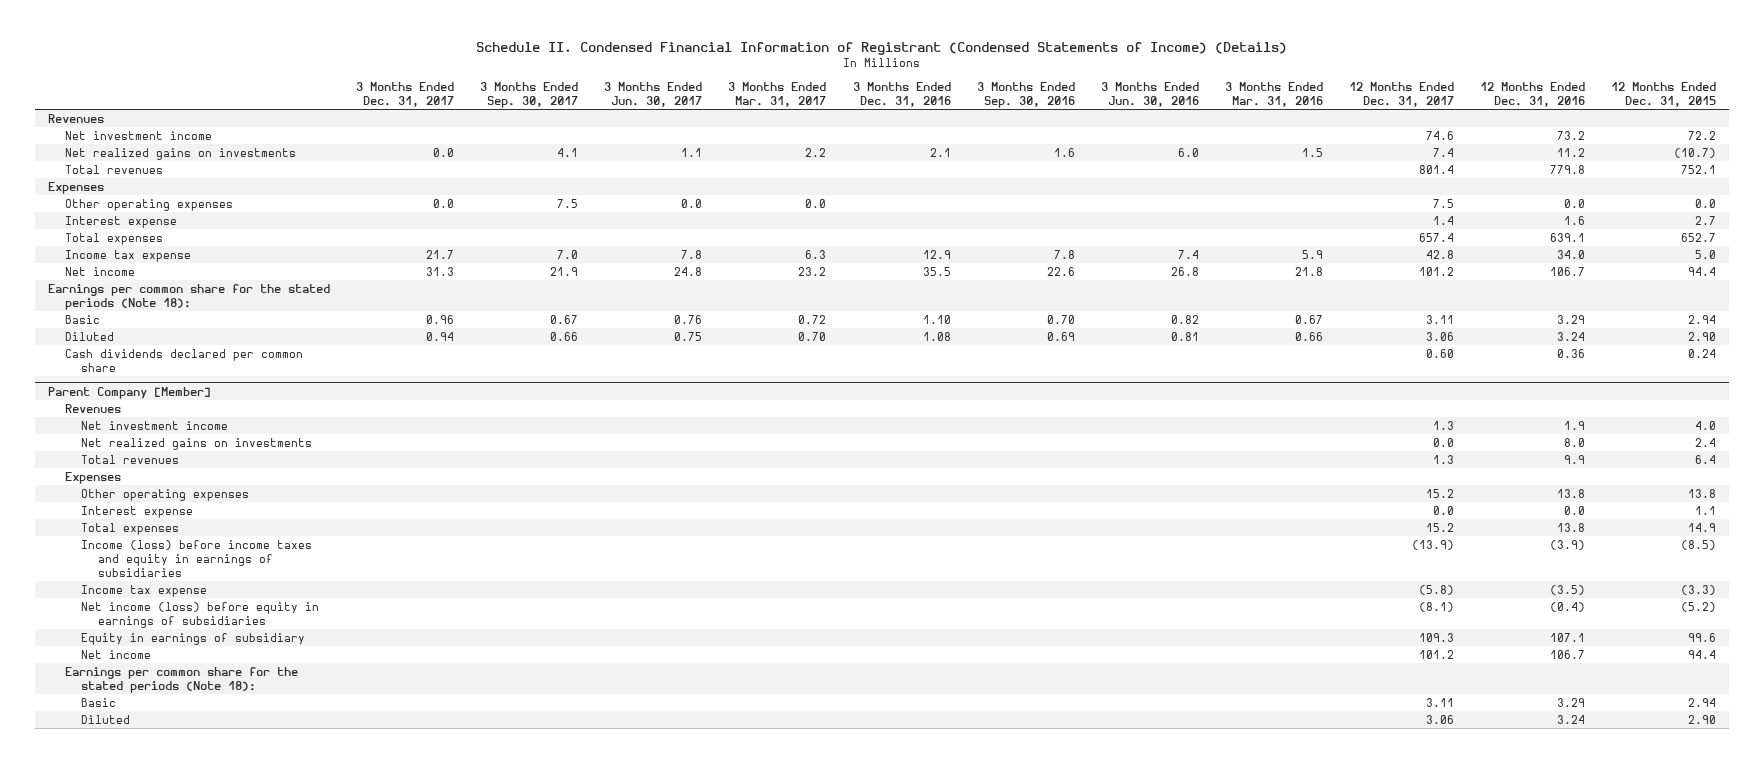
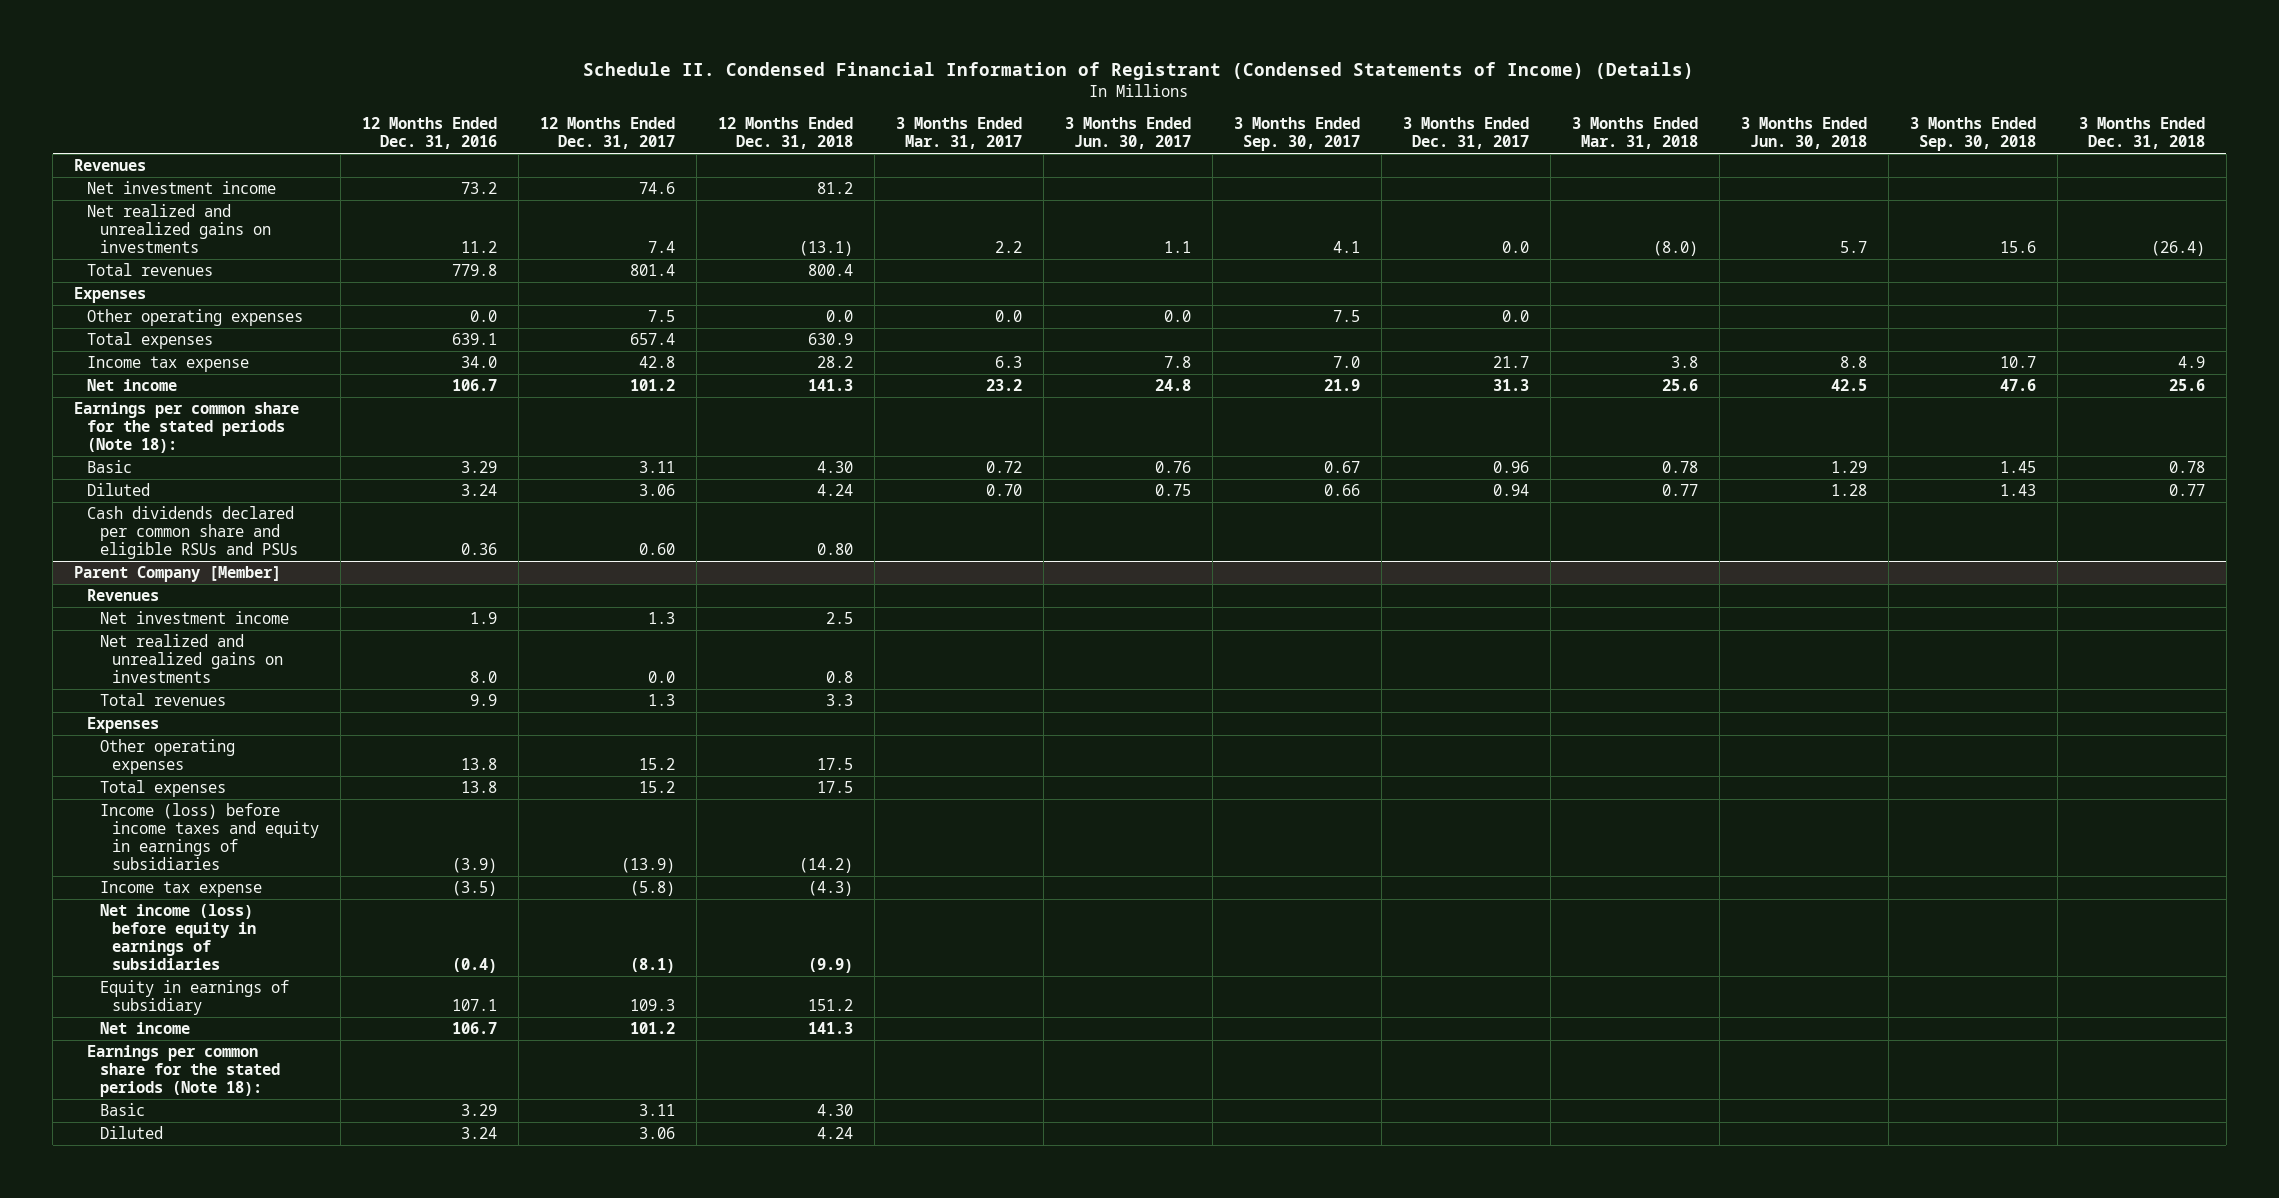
[852,81,951,107] 3 Months Ended Dec. 31, 2016 -> none
[976,81,1075,108] 3 Months Ended Sep. 30, 2016 -> none
[1100,81,1199,107] 3 Months Ended Jun. 30, 2016 -> none
[1224,81,1323,107] 3 Months Ended Mar. 31, 2016 -> none
[1611,81,1717,107] 12 Months Ended Dec. 31, 2015 -> none
none -> [718,117,854,150] 12 Months Ended Dec. 31, 2018
none -> [1572,117,1699,150] 3 Months Ended Mar. 31, 2018
none -> [1740,117,1867,150] 3 Months Ended Jun. 30, 2018
none -> [1909,117,2036,152] 3 Months Ended Sep. 30, 2018
none -> [2078,117,2205,150] 3 Months Ended Dec. 31, 2018
[64,147,296,160] Net realized gains on investments -> [86,204,271,254] Net realized and unrealized gains on investments
[64,215,177,228] Interest expense -> none
[64,348,303,372] Cash dividends declared per common share -> [86,506,298,560] Cash dividends declared per common share and eligible RSUs and PSUs
[81,437,313,450] Net realized gains on investments -> [99,634,284,684] Net realized and unrealized gains on investments
[81,505,194,518] Interest expense -> none

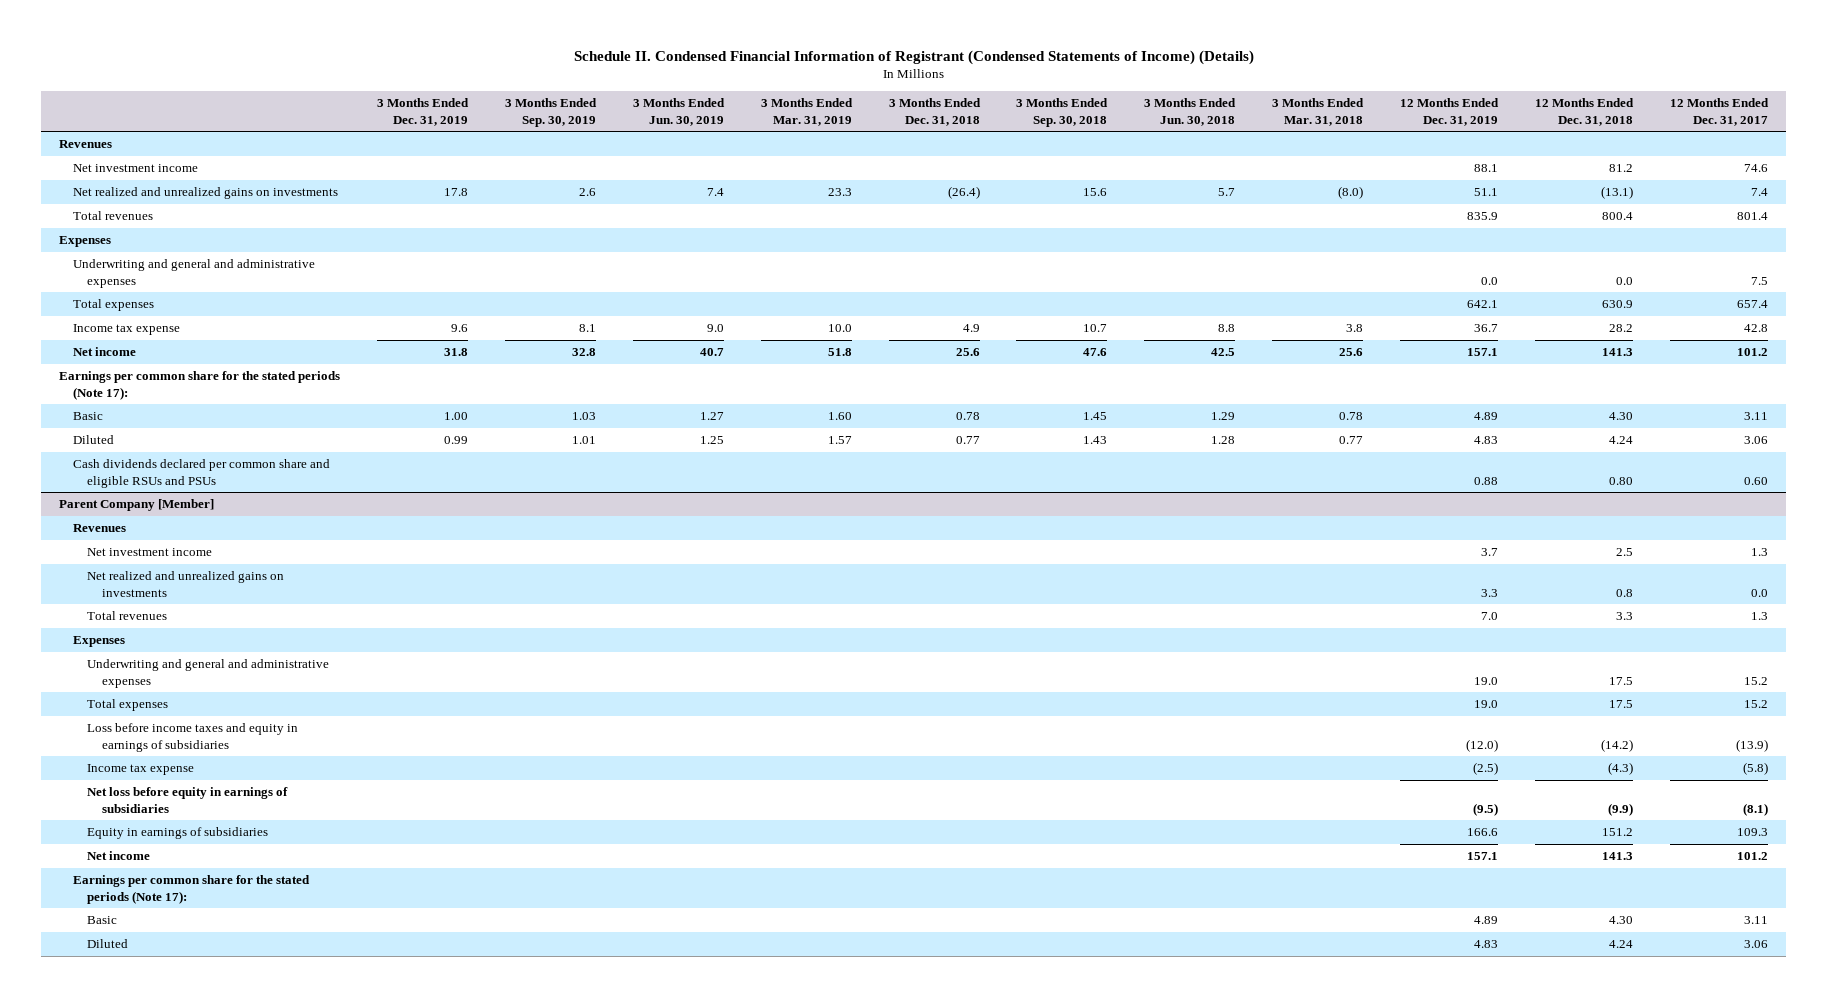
[362,117,498,150] 12 Months Ended Dec. 31, 2016 -> none
[896,117,1023,150] 3 Months Ended Mar. 31, 2017 -> none
[1065,117,1192,150] 3 Months Ended Jun. 30, 2017 -> none
[1234,117,1361,152] 3 Months Ended Sep. 30, 2017 -> none
[1403,117,1530,150] 3 Months Ended Dec. 31, 2017 -> none
none -> [377,98,470,126] 3 Months Ended Dec. 31, 2019
none -> [504,98,597,127] 3 Months Ended Sep. 30, 2019
none -> [632,98,725,126] 3 Months Ended Jun. 30, 2019
none -> [760,98,853,126] 3 Months Ended Mar. 31, 2019
none -> [1400,98,1500,126] 12 Months Ended Dec. 31, 2019
[86,309,303,327] Other operating expenses -> [73,259,316,288] Underwriting and general and administrative expenses
[74,402,300,454] Earnings per common share for the stated periods (Note 18): -> [59,371,341,400] Earnings per common share for the stated periods (Note 17):
[99,739,235,775] Other operating expenses -> [87,659,330,688] Underwriting and general and administrative expenses
[99,803,320,871] Income (loss) before income taxes and equity in earnings of subsidiaries -> [87,723,299,752] Loss before income taxes and equity in earnings of subsidiaries
[99,904,257,971] Net income (loss) before equity in earnings of subsidiaries -> [87,787,289,813] Net loss before equity in earnings of subsidiaries
[99,980,289,1016] Equity in earnings of subsidiary -> [87,827,269,840] Equity in earnings of subsidiaries
[86,1045,280,1098] Earnings per common share for the stated periods (Note 18): -> [73,875,311,904] Earnings per common share for the stated periods (Note 17):

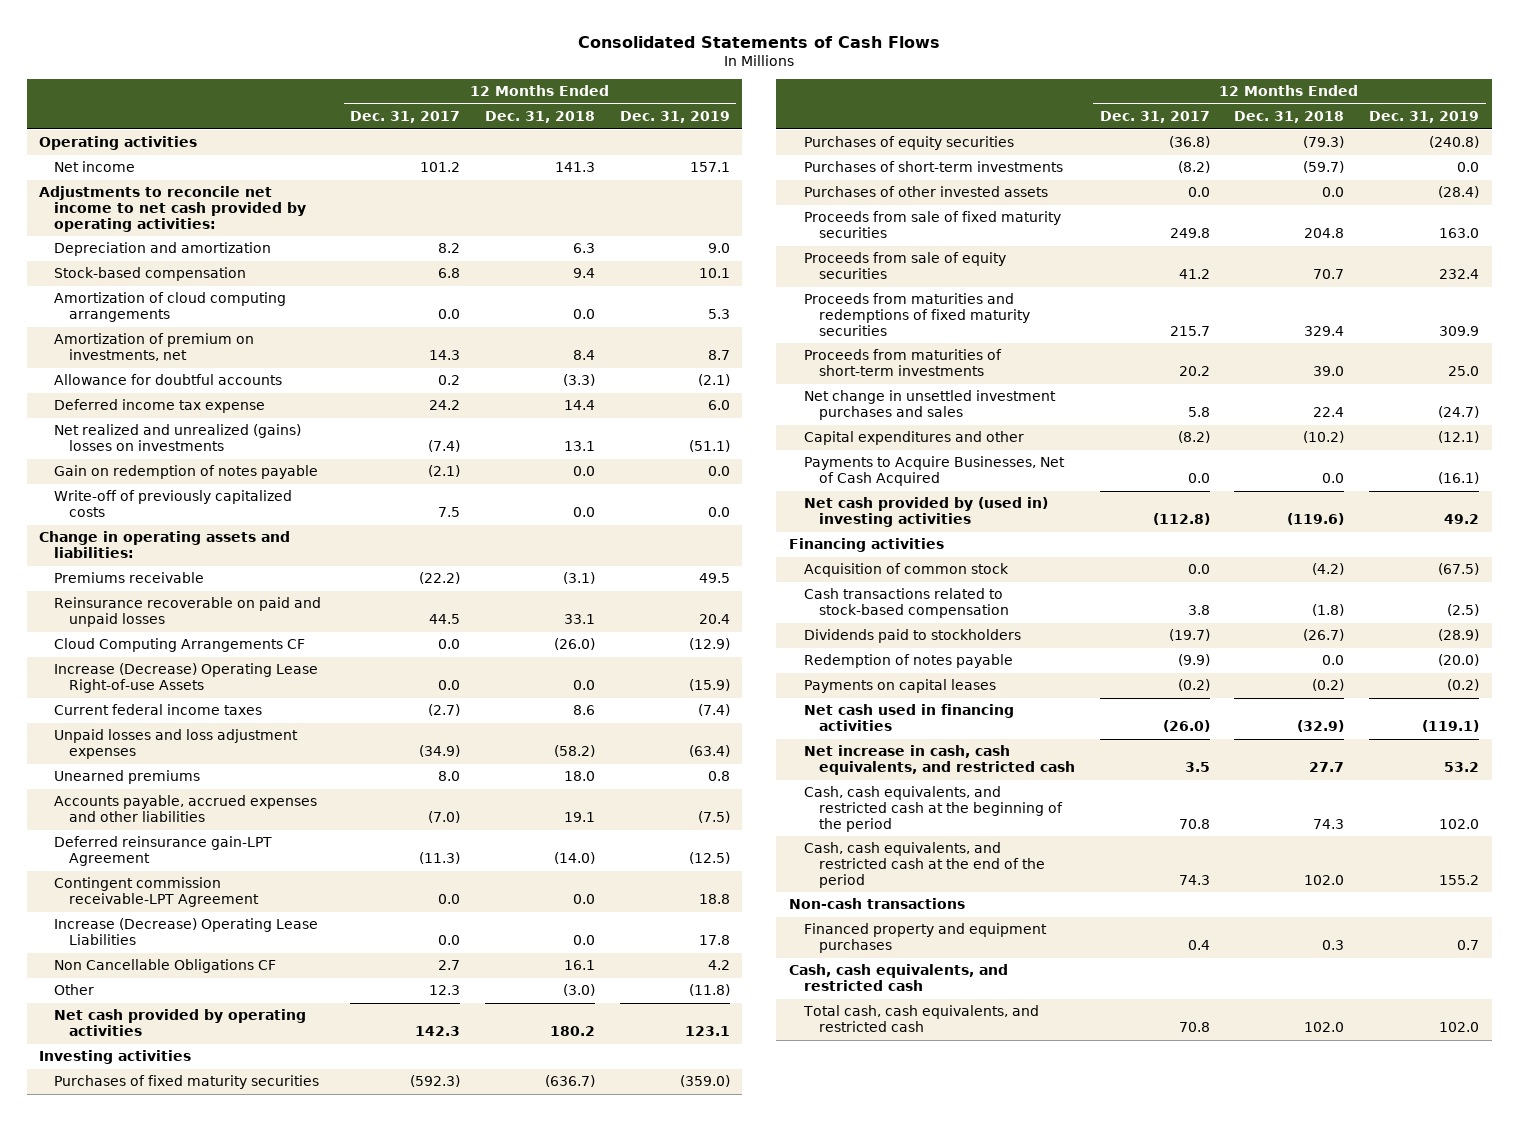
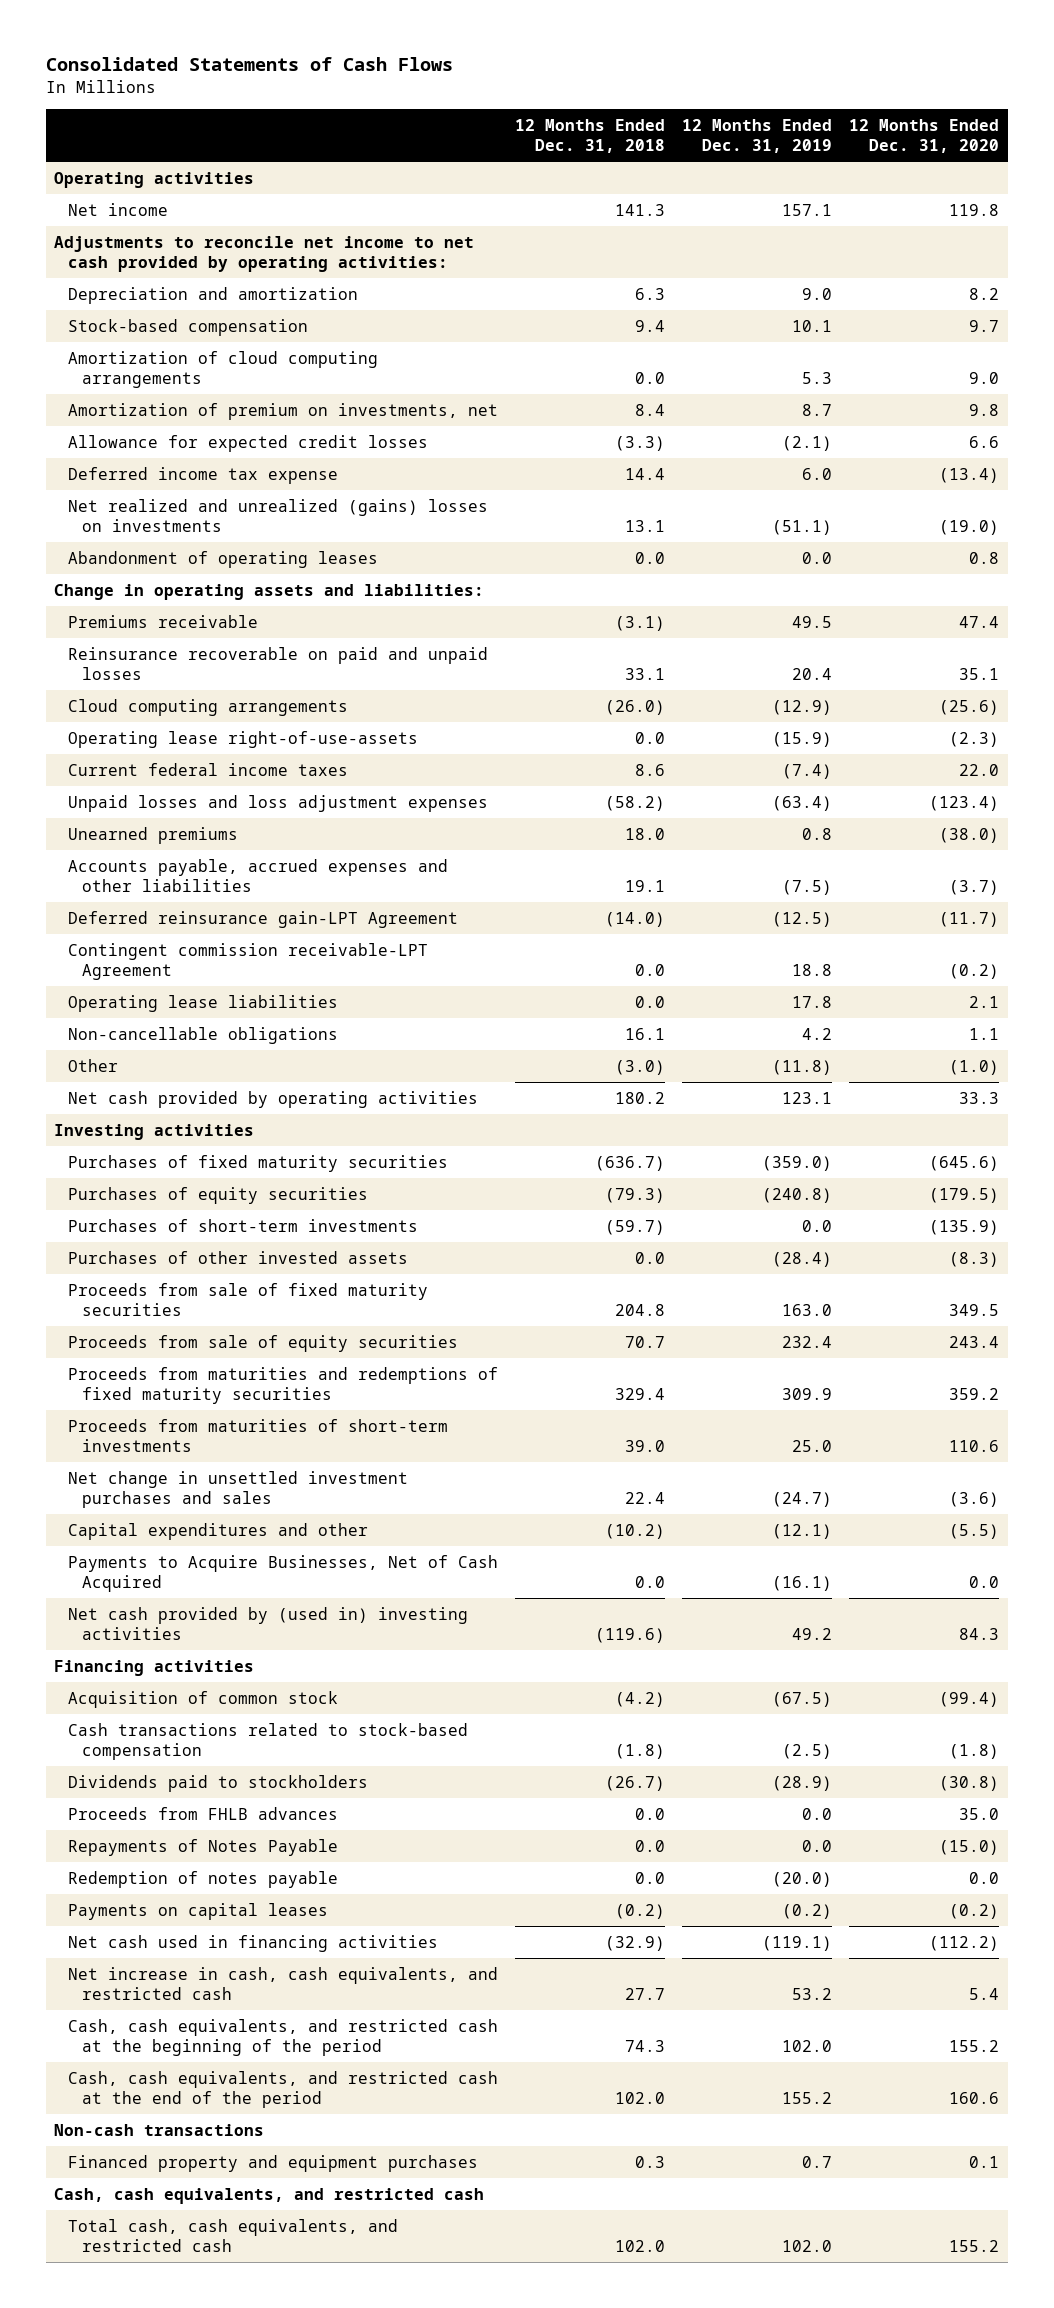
[350,111,461,124] Dec. 31, 2017 -> none
none -> [849,119,1000,153] 12 Months Ended Dec. 31, 2020
[54,374,283,386] Allowance for doubtful accounts -> [68,434,429,452] Allowance for expected credit losses
[54,465,319,480] Gain on redemption of notes payable -> none
[54,490,293,518] Write-off of previously capitalized costs -> none
none -> [68,550,379,568] Abandonment of operating leases
[54,638,306,653] Cloud Computing Arrangements CF -> [68,698,349,716] Cloud computing arrangements
[54,663,319,694] Increase (Decrease) Operating Lease Right-of-use Assets -> [68,730,419,748] Operating lease right-of-use-assets
[54,918,319,946] Increase (Decrease) Operating Lease Liabilities -> [68,994,339,1012] Operating lease liabilities
[54,959,277,974] Non Cancellable Obligations CF -> [68,1026,339,1044] Non-cancellable obligations
none -> [68,1806,339,1820] Proceeds from FHLB advances
none -> [68,1838,339,1856] Repayments of Notes Payable

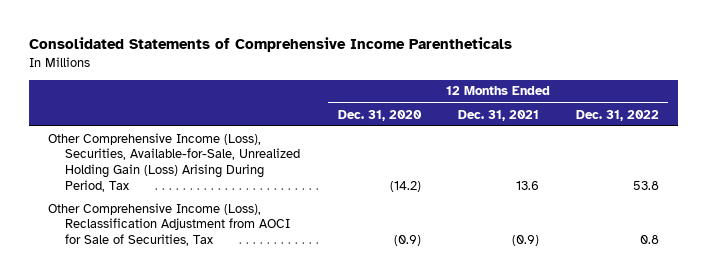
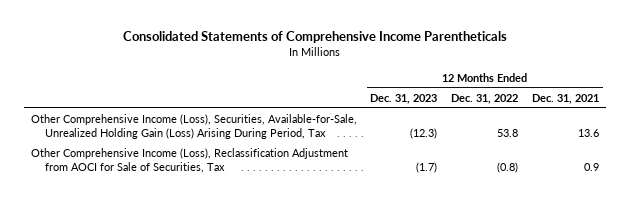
[337,109,422,121] Dec. 31, 2020 -> none
none -> [370,93,438,104] Dec. 31, 2023
[511,235,539,247] (0.9) -> [584,162,600,171] 0.9
[640,235,660,245] 0.8 -> [497,161,519,173] (0.8)

